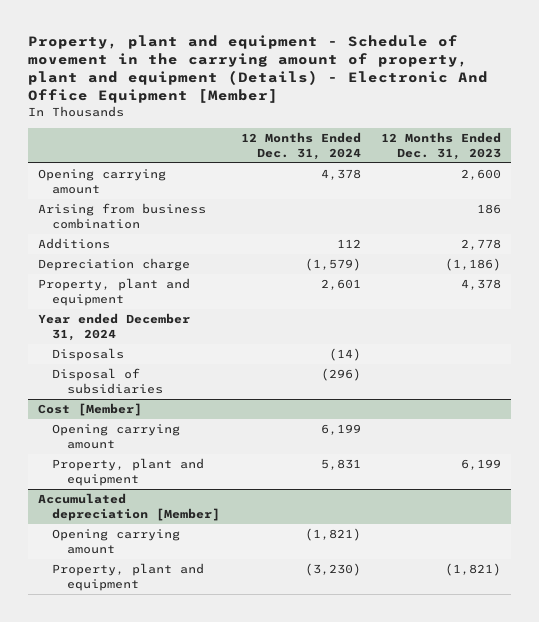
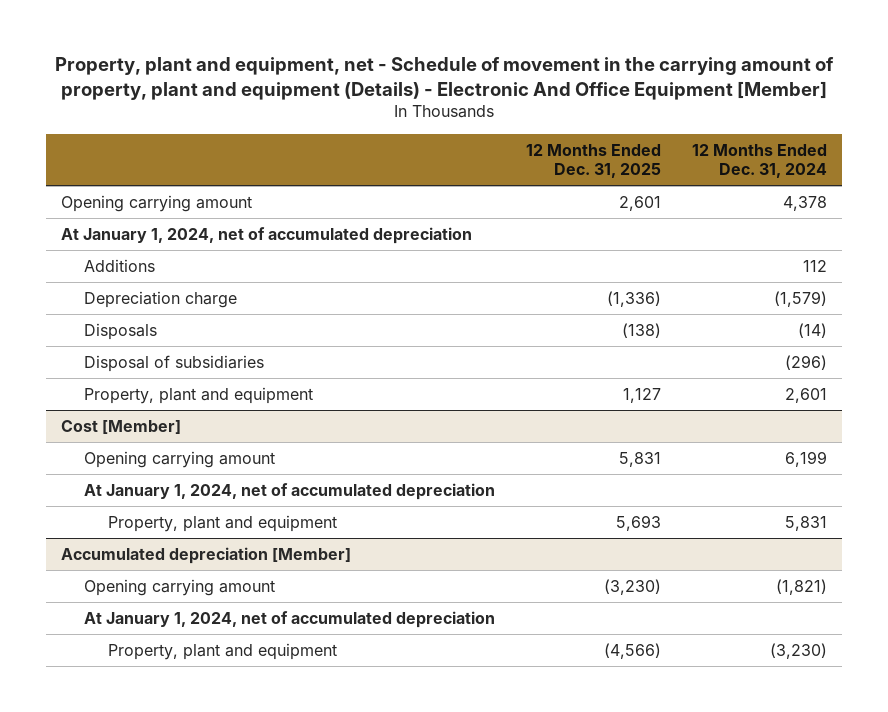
[27,35,488,104] Property, plant and equipment - Schedule of movement in the carrying amount of property, plant and equipment (Details) - Electronic And Office Equipment [Member] -> [54,56,834,100] Property, plant and equipment, net - Schedule of movement in the carrying amount of property, plant and equipment (Details) - Electronic And Office Equipment [Member]
[380,132,501,160] 12 Months Ended Dec. 31, 2023 -> none
none -> [526,143,662,179] 12 Months Ended Dec. 31, 2025
[38,203,207,229] Arising from business combination -> none
none -> [60,226,472,244] At January 1, 2024, net of accumulated depreciation
[38,313,191,341] Year ended December 31, 2024 -> none
[38,278,191,306] Property, plant and equipment -> [84,386,314,404] Property, plant and equipment
none -> [84,482,496,500] At January 1, 2024, net of accumulated depreciation
none -> [84,610,496,628] At January 1, 2024, net of accumulated depreciation

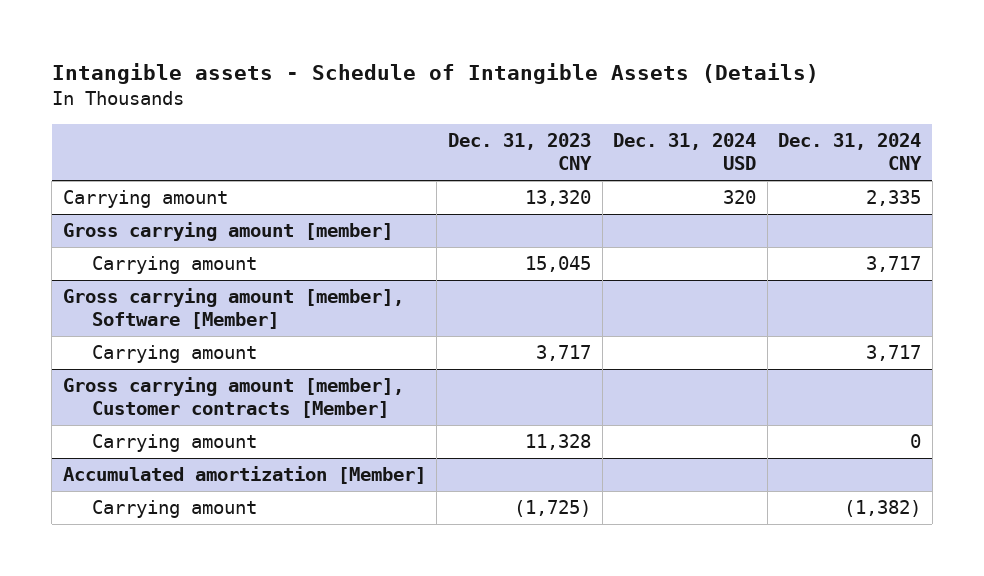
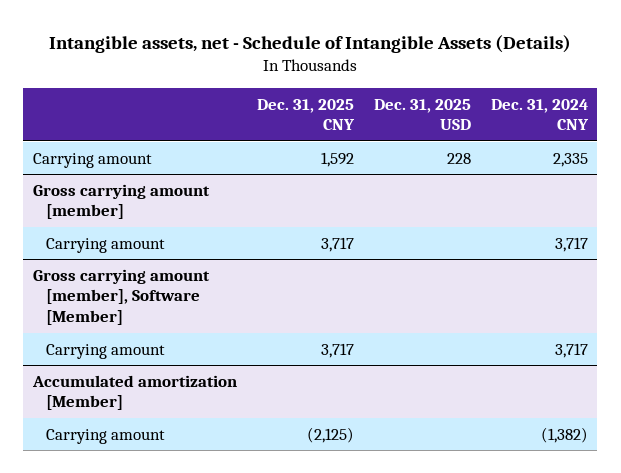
[51,63,819,85] Intangible assets - Schedule of Intangible Assets (Details) -> [49,35,572,54] Intangible assets, net - Schedule of Intangible Assets (Details)
[448,133,593,171] Dec. 31, 2023 CNY -> none
[613,133,757,171] Dec. 31, 2024 USD -> none
none -> [257,98,356,131] Dec. 31, 2025 CNY
none -> [373,98,471,131] Dec. 31, 2025 USD
[62,377,404,419] Gross carrying amount [member], Customer contracts [Member] -> none
[91,434,257,453] Carrying amount -> none

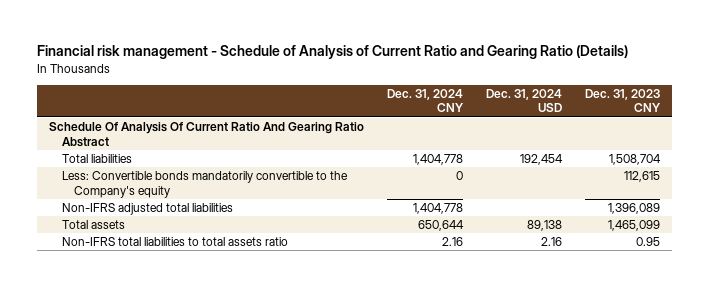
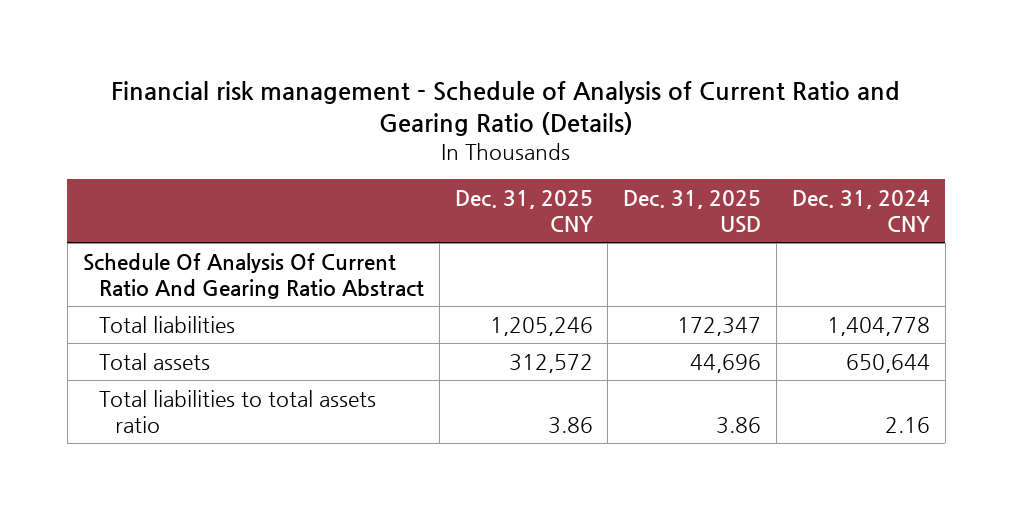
[486,89,563,113] Dec. 31, 2024 USD -> none
[585,89,662,113] Dec. 31, 2023 CNY -> none
none -> [454,189,593,233] Dec. 31, 2025 CNY
none -> [623,189,762,234] Dec. 31, 2025 USD
[61,171,348,198] Less: Convertible bonds mandatorily convertible to the Company's equity -> none
[61,203,233,216] Non-IFRS adjusted total liabilities -> none
[61,237,288,247] Non-IFRS total liabilities to total assets ratio -> [98,389,376,433] Total liabilities to total assets ratio

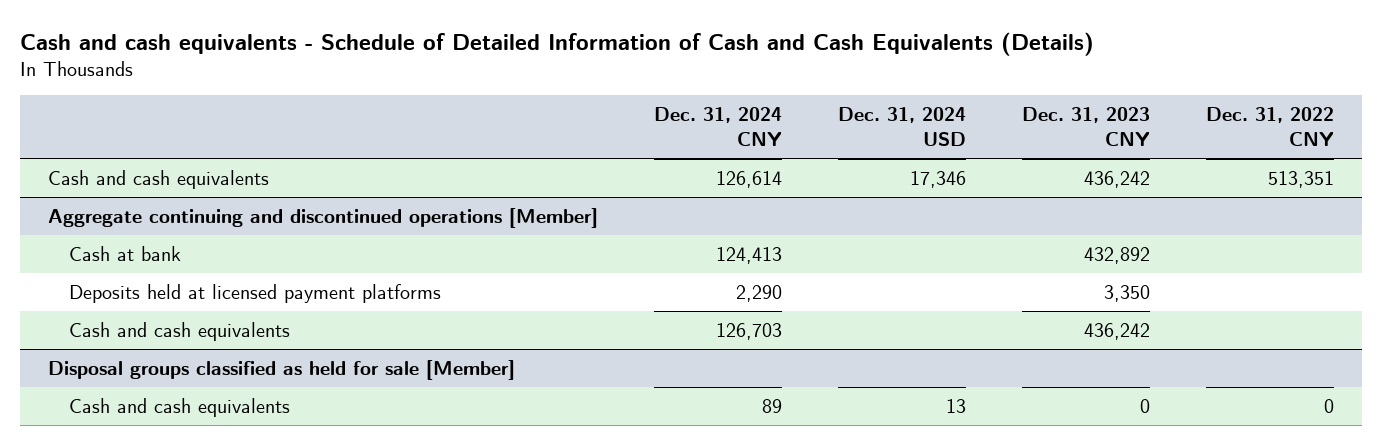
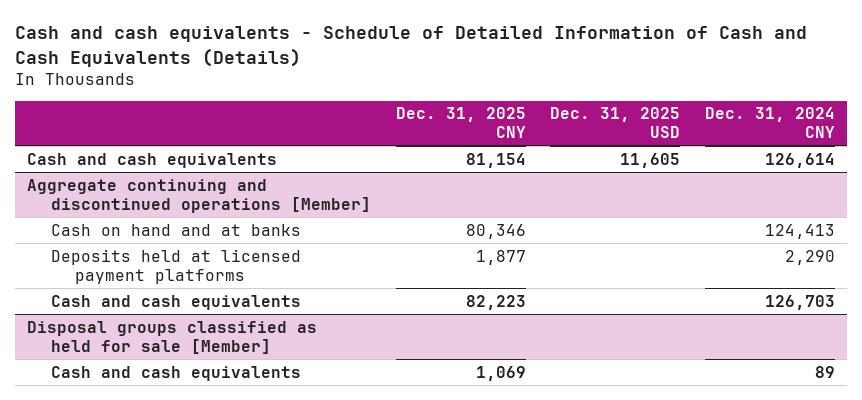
[837,107,966,146] Dec. 31, 2024 USD -> none
[1021,107,1150,146] Dec. 31, 2023 CNY -> none
[1205,107,1334,146] Dec. 31, 2022 CNY -> none
none -> [395,107,526,139] Dec. 31, 2025 CNY
none -> [550,107,681,139] Dec. 31, 2025 USD
[68,245,181,261] Cash at bank -> [51,223,302,236] Cash on hand and at banks

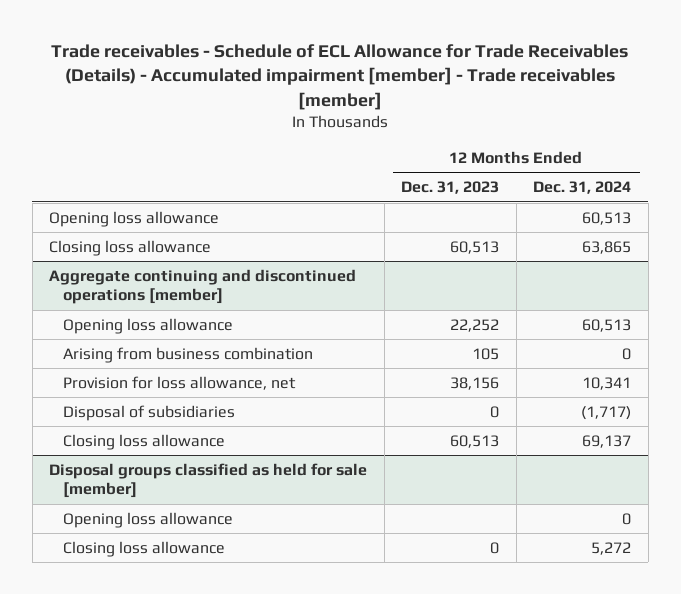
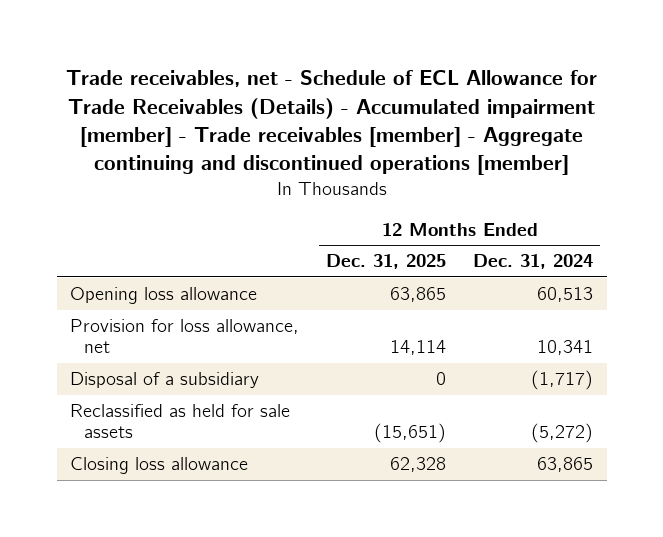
[51,43,629,110] Trade receivables - Schedule of ECL Allowance for Trade Receivables (Details) - Accumulated impairment [member] - Trade receivables [member] -> [65,70,597,176] Trade receivables, net - Schedule of ECL Allowance for Trade Receivables (Details) - Accumulated impairment [member] - Trade receivables [member] - Aggregate continuing and discontinued operations [member]
[401,181,500,195] Dec. 31, 2023 -> none
none -> [326,254,447,270] Dec. 31, 2025
[49,268,357,305] Aggregate continuing and discontinued operations [member] -> none
[63,317,234,334] Opening loss allowance -> none
[63,346,314,363] Arising from business combination -> none
[63,433,226,450] Closing loss allowance -> none
[49,462,368,499] Disposal groups classified as held for sale [member] -> none
[63,511,234,528] Opening loss allowance -> none
[63,540,226,557] Closing loss allowance -> none
[63,404,236,421] Disposal of subsidiaries -> [70,372,260,389] Disposal of a subsidiary
none -> [70,404,291,439] Reclassified as held for sale assets
[49,239,212,256] Closing loss allowance -> [70,457,249,475] Closing loss allowance

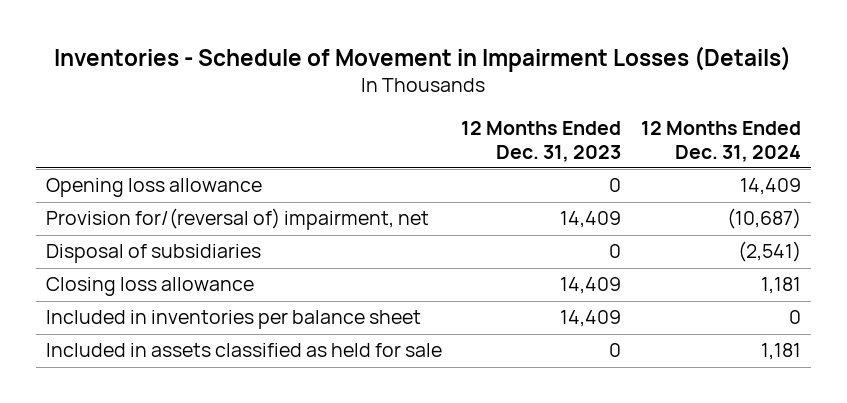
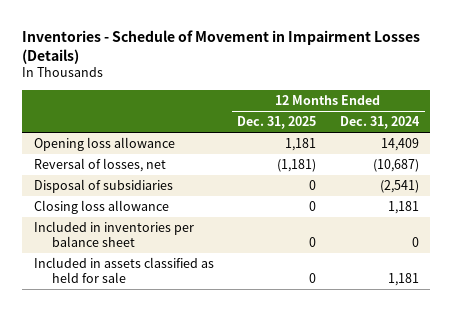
[461,121,622,162] 12 Months Ended Dec. 31, 2023 -> none
none -> [237,116,317,130] Dec. 31, 2025
[45,208,429,231] Provision for/(reversal of) impairment, net -> [34,158,167,173] Reversal of losses, net

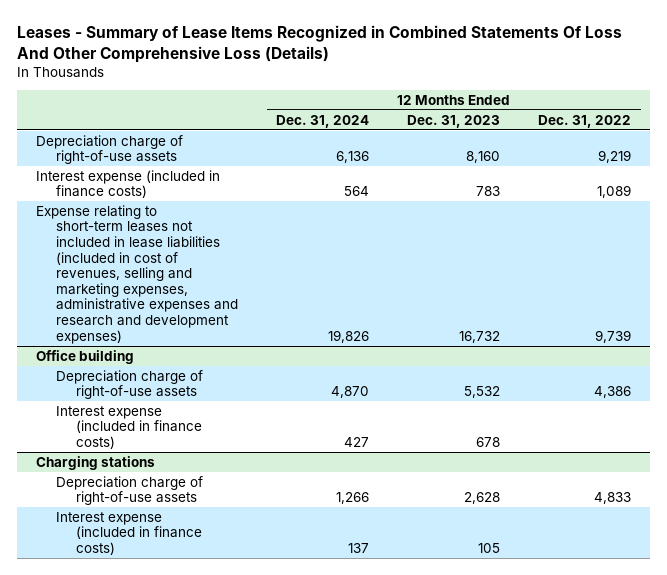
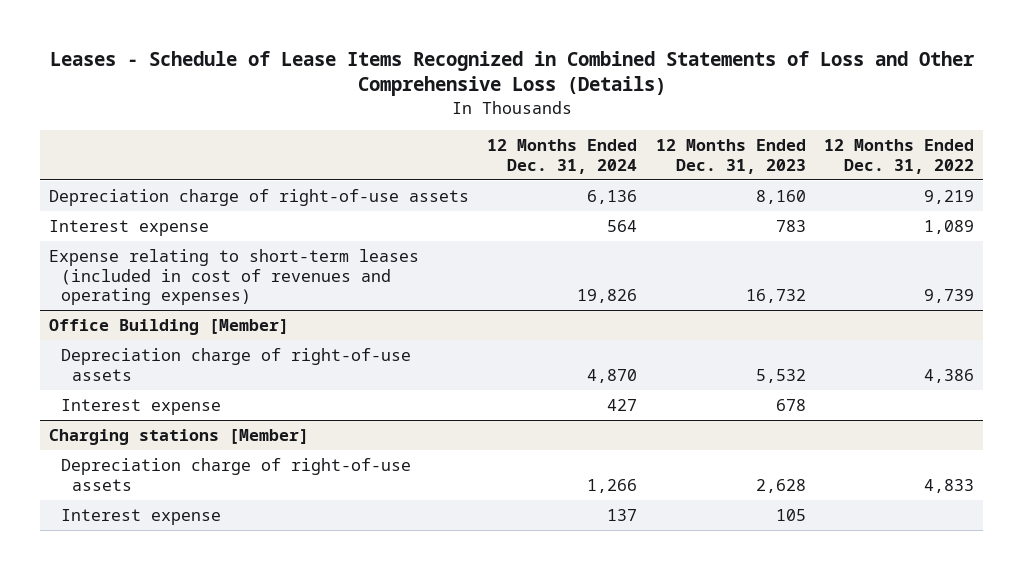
[17,25,623,63] Leases - Summary of Lease Items Recognized in Combined Statements Of Loss And Other Comprehensive Loss (Details) -> [49,50,975,97] Leases - Schedule of Lease Items Recognized in Combined Statements of Loss and Other Comprehensive Loss (Details)
[36,169,221,199] Interest expense (included in finance costs) -> [49,220,210,237] Interest expense
[36,204,239,344] Expense relating to short-term leases not included in lease liabilities (included in cost of revenues, selling and marketing expenses, administrative expenses and research and development expenses) -> [49,249,420,306] Expense relating to short-term leases (included in cost of revenues and operating expenses)
[36,349,135,364] Office building -> [49,319,290,336] Office Building [Member]
[56,405,203,449] Interest expense (included in finance costs) -> [60,399,221,416] Interest expense
[36,455,156,470] Charging stations -> [49,429,310,446] Charging stations [Member]
[56,511,203,555] Interest expense (included in finance costs) -> [60,509,221,526] Interest expense

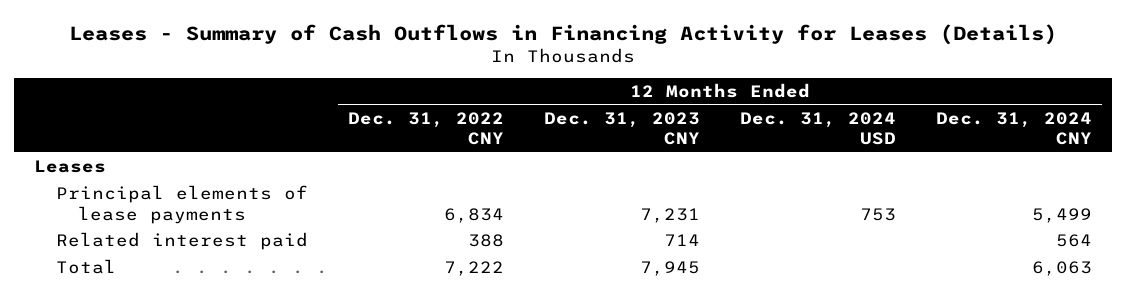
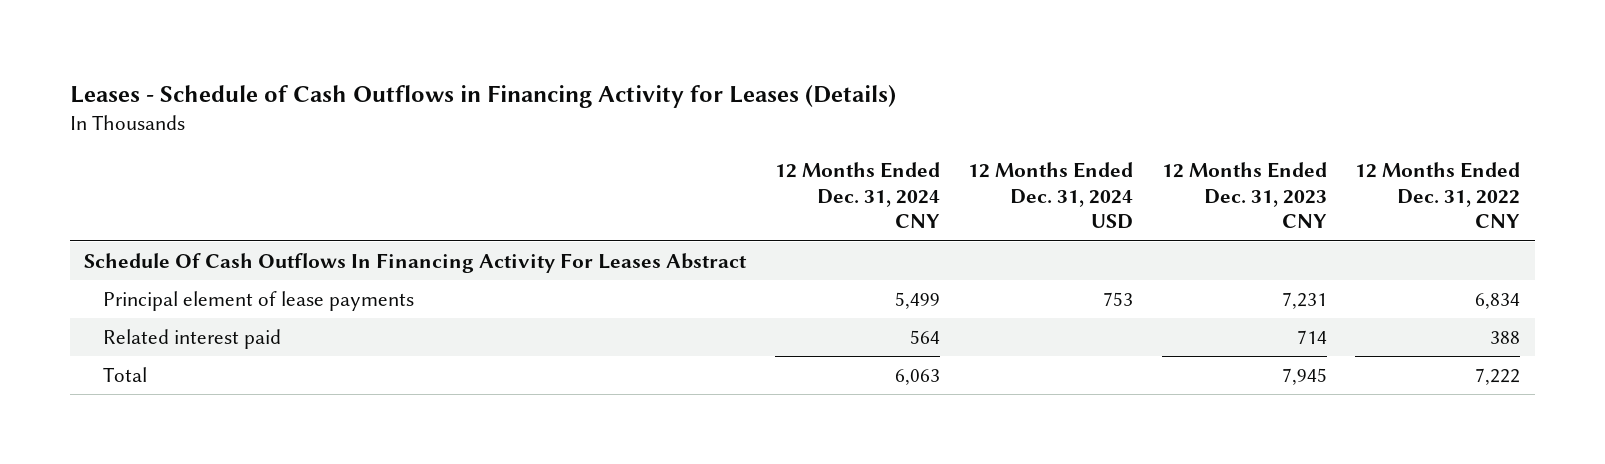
[69,23,1058,45] Leases - Summary of Cash Outflows in Financing Activity for Leases (Details) -> [70,85,897,109] Leases - Schedule of Cash Outflows in Financing Activity for Leases (Details)
[34,159,107,173] Leases -> none
none -> [84,252,748,273] Schedule Of Cash Outflows In Financing Activity For Leases Abstract
[56,184,309,224] Principal elements of lease payments -> [103,290,415,311] Principal element of lease payments

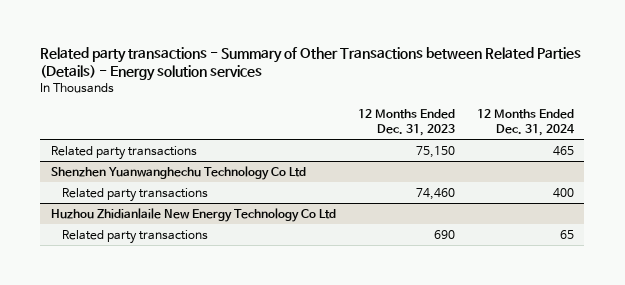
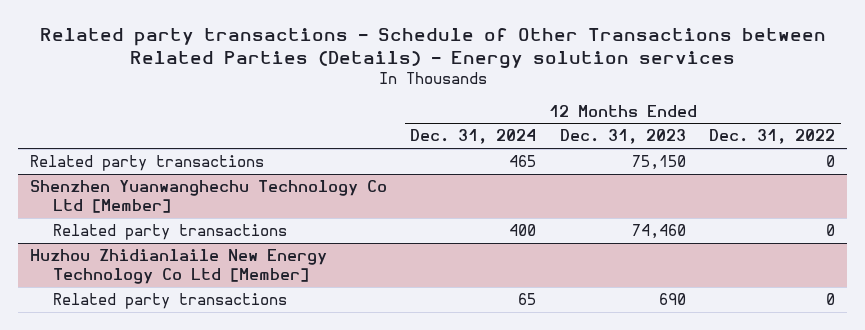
[40,47,582,82] Related party transactions - Summary of Other Transactions between Related Parties (Details) - Energy solution services -> [39,28,826,70] Related party transactions - Schedule of Other Transactions between Related Parties (Details) - Energy solution services
none -> [709,129,836,145] Dec. 31, 2022
[51,165,307,180] Shenzhen Yuanwanghechu Technology Co Ltd -> [29,179,387,213] Shenzhen Yuanwanghechu Technology Co Ltd [Member]
[51,207,337,222] Huzhou Zhidianlaile New Energy Technology Co Ltd -> [29,248,327,284] Huzhou Zhidianlaile New Energy Technology Co Ltd [Member]

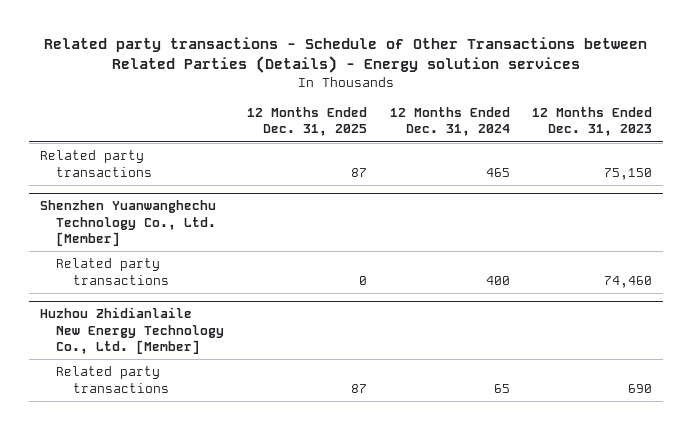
[709,129,836,145] Dec. 31, 2022 -> none
none -> [247,107,368,137] 12 Months Ended Dec. 31, 2025
[29,179,387,213] Shenzhen Yuanwanghechu Technology Co Ltd [Member] -> [40,200,217,246] Shenzhen Yuanwanghechu Technology Co., Ltd. [Member]
[29,248,327,284] Huzhou Zhidianlaile New Energy Technology Co Ltd [Member] -> [40,307,225,354] Huzhou Zhidianlaile New Energy Technology Co., Ltd. [Member]

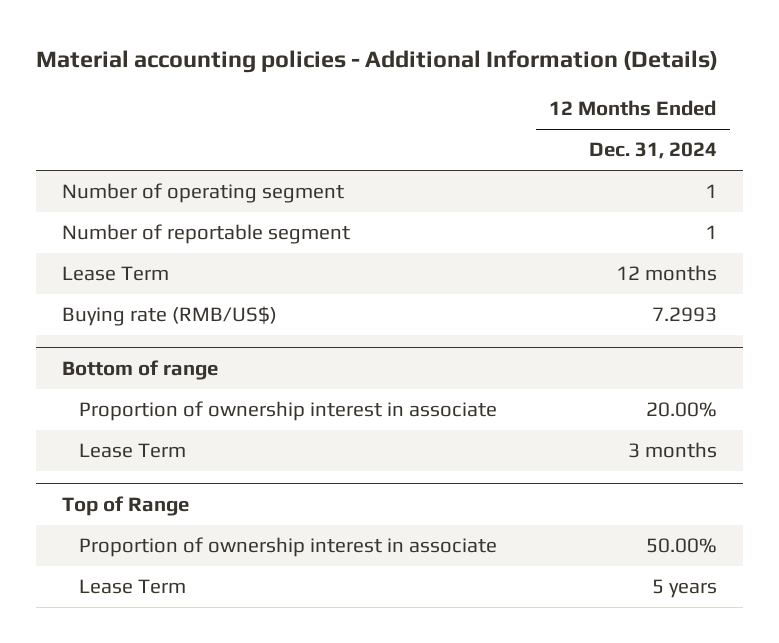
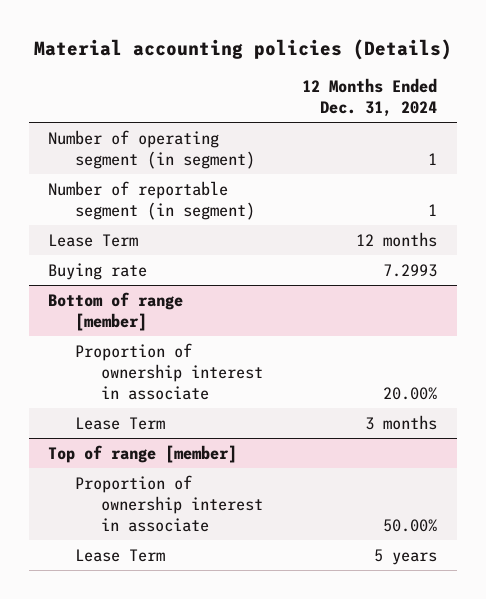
[35,50,718,74] Material accounting policies - Additional Information (Details) -> [33,38,452,60] Material accounting policies (Details)
[62,183,345,204] Number of operating segment -> [48,129,255,170] Number of operating segment (in segment)
[62,224,351,245] Number of reportable segment -> [48,180,255,221] Number of reportable segment (in segment)
[62,306,278,327] Buying rate (RMB/US$) -> [48,262,148,280] Buying rate
[62,360,219,381] Bottom of range -> [48,291,184,332] Bottom of range [member]
[62,496,190,517] Top of Range -> [48,444,238,463] Top of range [member]

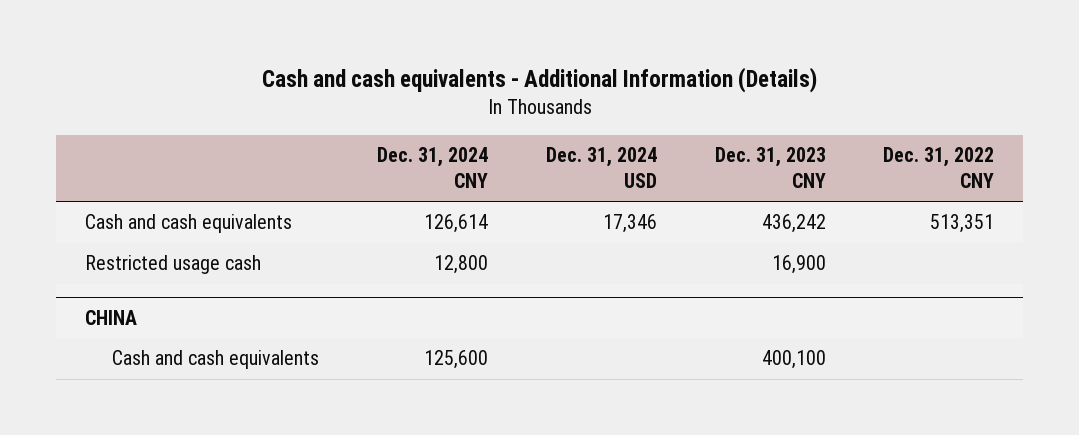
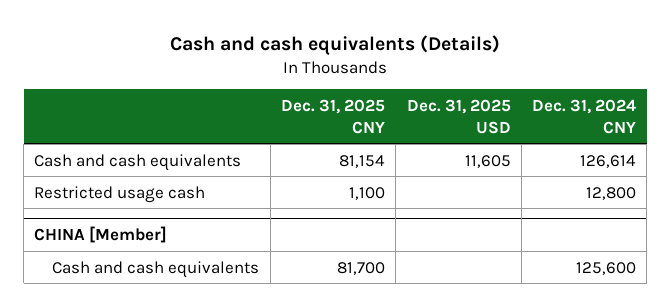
[261,67,817,94] Cash and cash equivalents - Additional Information (Details) -> [170,34,501,55] Cash and cash equivalents (Details)
[545,147,657,189] Dec. 31, 2024 USD -> none
[714,147,826,189] Dec. 31, 2023 CNY -> none
[883,147,995,189] Dec. 31, 2022 CNY -> none
none -> [281,99,386,134] Dec. 31, 2025 CNY
none -> [406,99,511,134] Dec. 31, 2025 USD
[84,309,137,325] CHINA -> [34,226,168,244] CHINA [Member]

